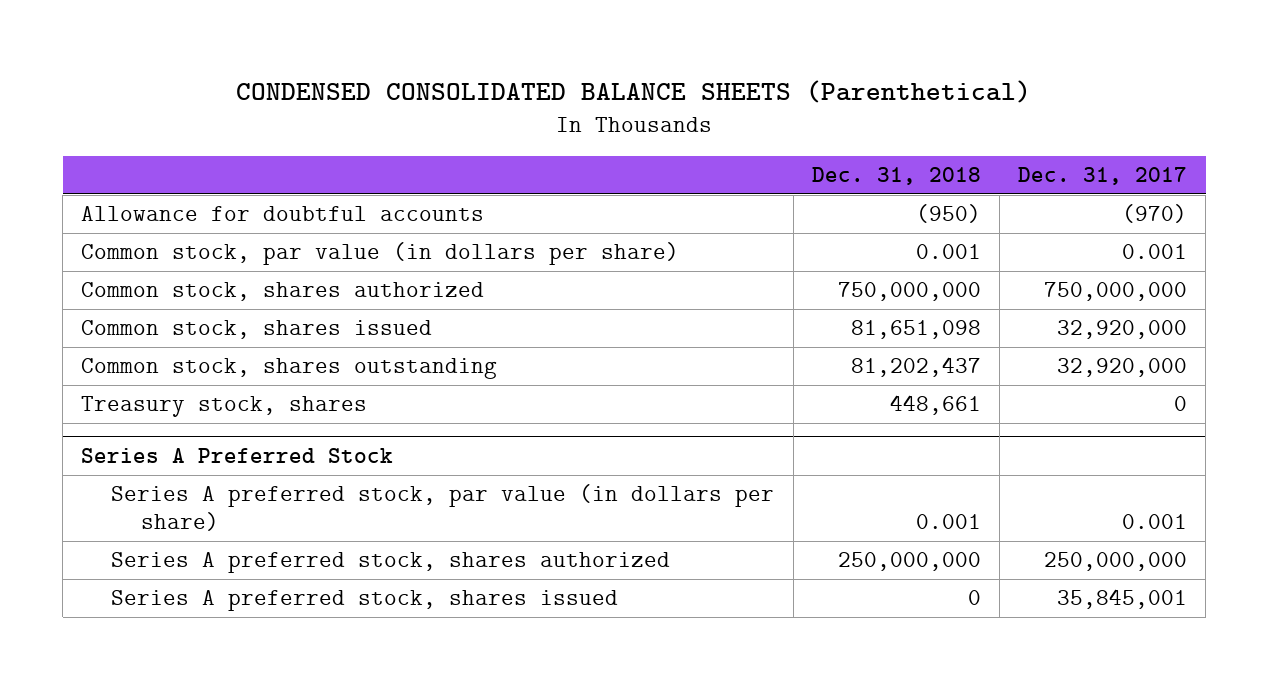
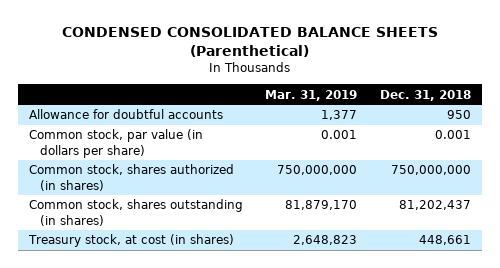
[1018,167,1188,186] Dec. 31, 2017 -> none
none -> [265,89,358,101] Mar. 31, 2019
[915,204,981,224] (950) -> [446,110,471,120] 950
[81,320,433,340] Common stock, shares issued -> none
[81,448,394,464] Series A Preferred Stock -> none
[111,484,775,531] Series A preferred stock, par value (in dollars per share) -> none
[111,552,671,574] Series A preferred stock, shares authorized -> none
[111,590,619,612] Series A preferred stock, shares issued -> none
[81,282,485,302] Common stock, shares authorized -> [29,164,235,191] Common stock, shares authorized (in shares)
[81,358,498,380] Common stock, shares outstanding -> [29,199,244,226] Common stock, shares outstanding (in shares)
[81,396,368,418] Treasury stock, shares -> [28,234,235,248] Treasury stock, at cost (in shares)

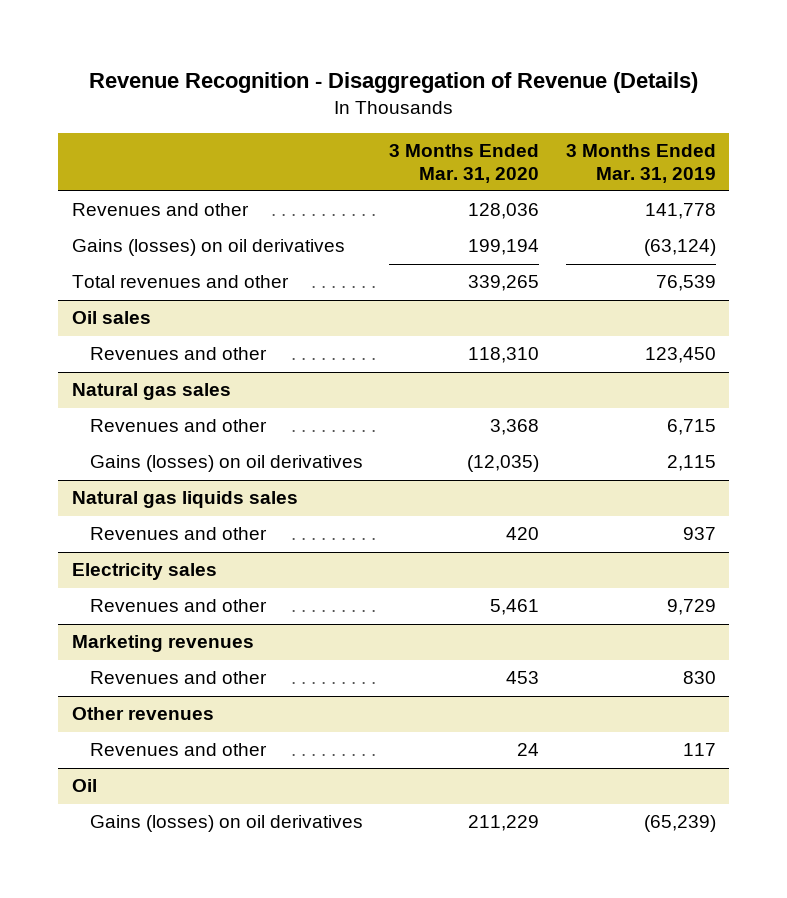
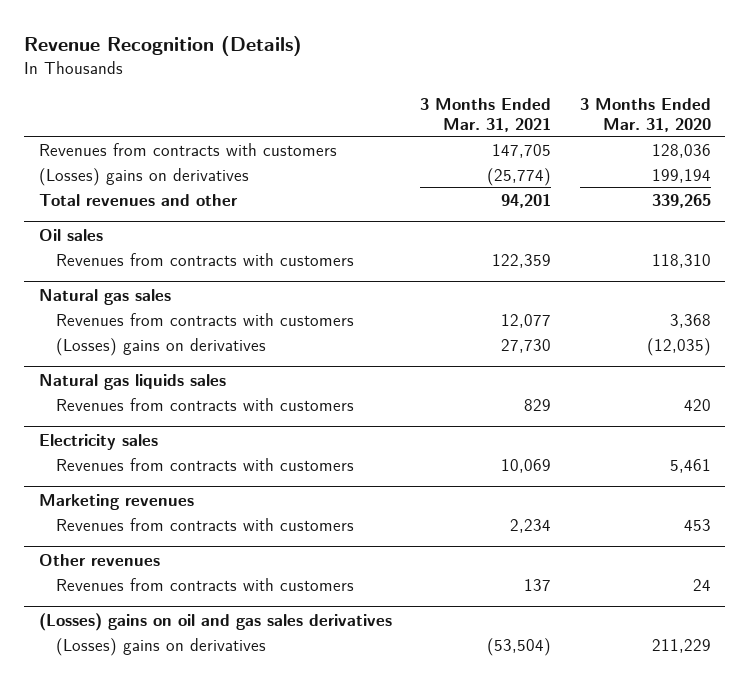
[88,71,698,93] Revenue Recognition - Disaggregation of Revenue (Details) -> [24,35,303,56] Revenue Recognition (Details)
[565,144,716,183] 3 Months Ended Mar. 31, 2019 -> none
none -> [420,97,552,132] 3 Months Ended Mar. 31, 2021
[71,203,249,217] Revenues and other -> [38,142,337,156] Revenues from contracts with customers
[71,239,345,257] Gains (losses) on oil derivatives -> [38,167,249,186] (Losses) gains on derivatives
[89,347,267,361] Revenues and other -> [56,252,355,266] Revenues from contracts with customers
[89,419,267,433] Revenues and other -> [56,312,355,326] Revenues from contracts with customers
[89,455,363,473] Gains (losses) on oil derivatives -> [56,337,267,356] (Losses) gains on derivatives
[89,527,267,541] Revenues and other -> [56,397,355,411] Revenues from contracts with customers
[89,599,267,613] Revenues and other -> [56,457,355,471] Revenues from contracts with customers
[89,671,267,685] Revenues and other -> [56,517,355,531] Revenues from contracts with customers
[89,743,267,757] Revenues and other -> [56,577,355,591] Revenues from contracts with customers
[71,779,97,793] Oil -> [38,612,392,631] (Losses) gains on oil and gas sales derivatives
[89,815,363,833] Gains (losses) on oil derivatives -> [56,637,267,656] (Losses) gains on derivatives

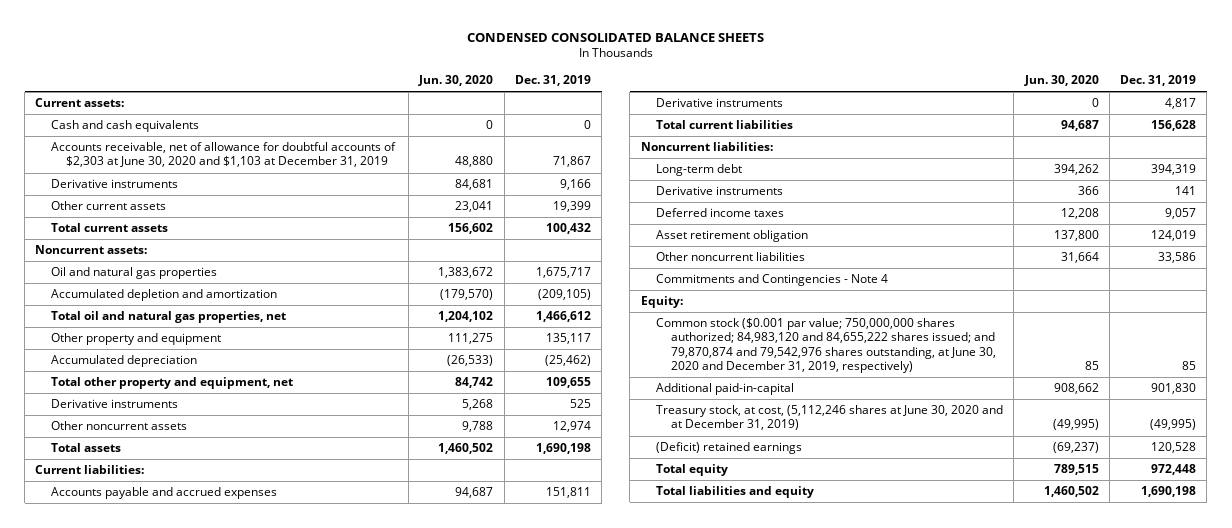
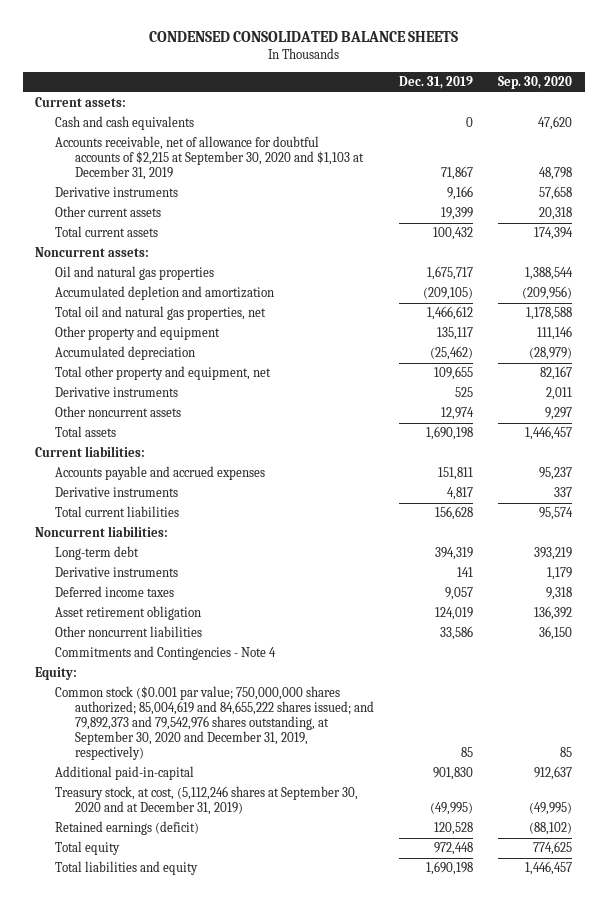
[418,75,494,87] Jun. 30, 2020 -> none
none -> [498,76,573,90] Sep. 30, 2020
[50,142,396,168] Accounts receivable, net of allowance for doubtful accounts of $2,303 at June 30, 2020 and $1,103 at December 31, 2019 -> [55,136,364,181] Accounts receivable, net of allowance for doubtful accounts of $2,215 at September 30, 2020 and $1,103 at December 31, 2019
[655,318,997,373] Common stock ($0.001 par value; 750,000,000 shares authorized; 84,983,120 and 84,655,222 shares issued; and 79,870,874 and 79,542,976 shares outstanding, at June 30, 2020 and December 31, 2019, respectively) -> [55,686,374,761] Common stock ($0.001 par value; 750,000,000 shares authorized; 85,004,619 and 84,655,222 shares issued; and 79,892,373 and 79,542,976 shares outstanding, at September 30, 2020 and December 31, 2019, respectively)
[655,405,1003,431] Treasury stock, at cost, (5,112,246 shares at June 30, 2020 and at December 31, 2019) -> [55,786,359,816] Treasury stock, at cost, (5,112,246 shares at September 30, 2020 and at December 31, 2019)
[655,442,802,455] (Deficit) retained earnings -> [55,821,200,836] Retained earnings (deficit)

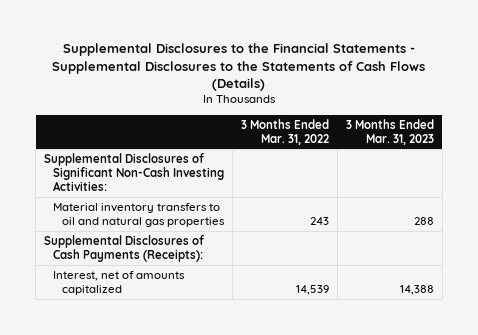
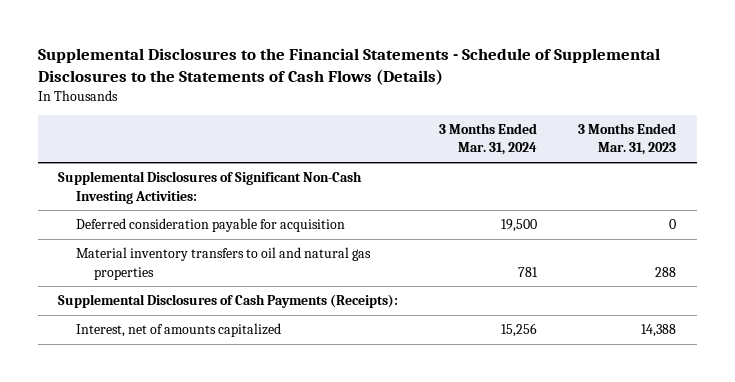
[51,43,425,92] Supplemental Disclosures to the Financial Statements - Supplemental Disclosures to the Statements of Cash Flows (Details) -> [37,47,660,85] Supplemental Disclosures to the Financial Statements - Schedule of Supplemental Disclosures to the Statements of Cash Flows (Details)
[240,118,329,145] 3 Months Ended Mar. 31, 2022 -> none
none -> [439,123,538,156] 3 Months Ended Mar. 31, 2024
none -> [76,218,346,233] Deferred consideration payable for acquisition

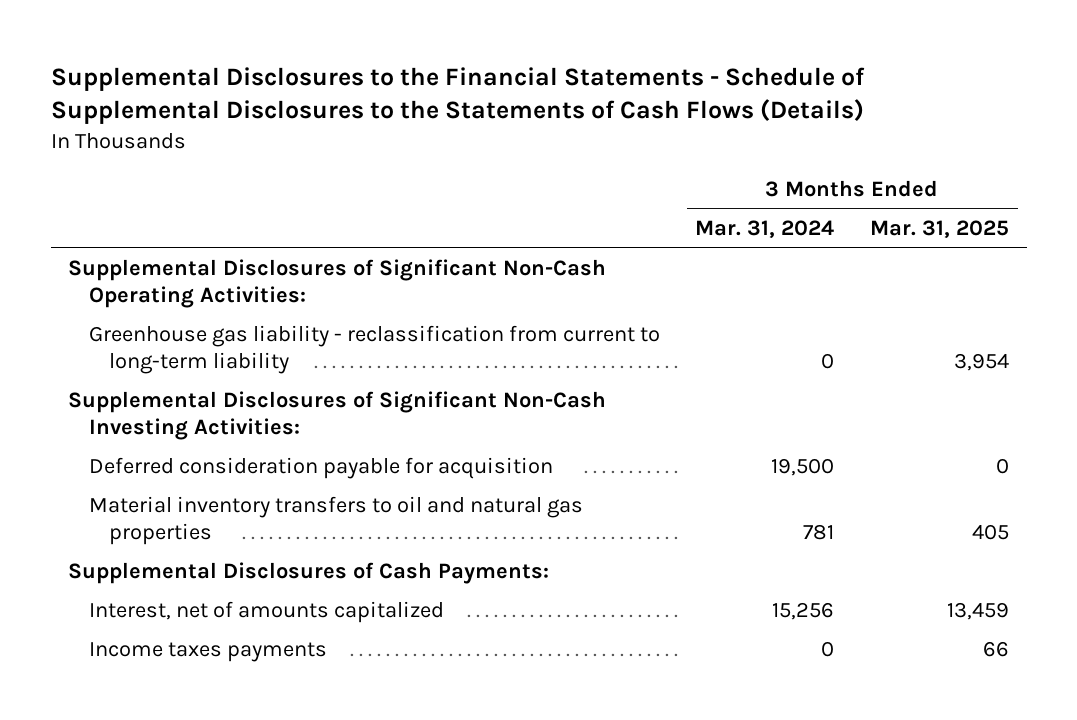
[578,123,677,156] 3 Months Ended Mar. 31, 2023 -> none
none -> [869,220,1009,239] Mar. 31, 2025
none -> [68,259,607,309] Supplemental Disclosures of Significant Non-Cash Operating Activities:
none -> [88,325,660,375] Greenhouse gas liability - reclassification from current to long-term liability
[58,294,399,309] Supplemental Disclosures of Cash Payments (Receipts): -> [68,562,550,585] Supplemental Disclosures of Cash Payments:
none -> [88,642,327,663] Income taxes payments

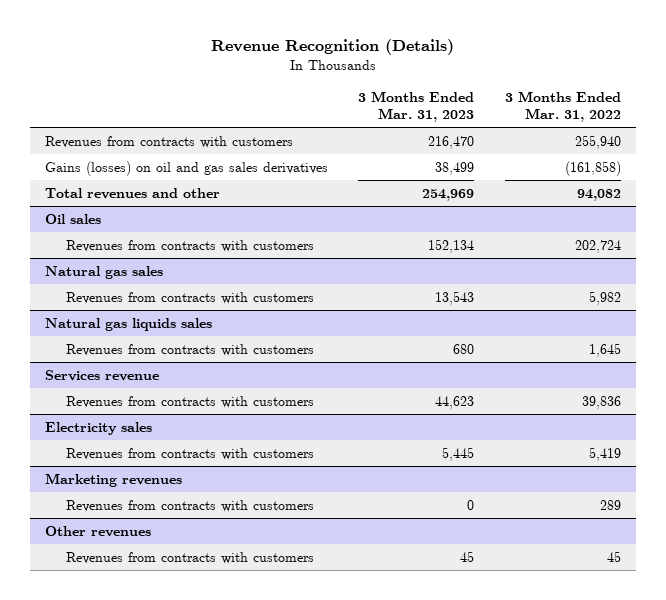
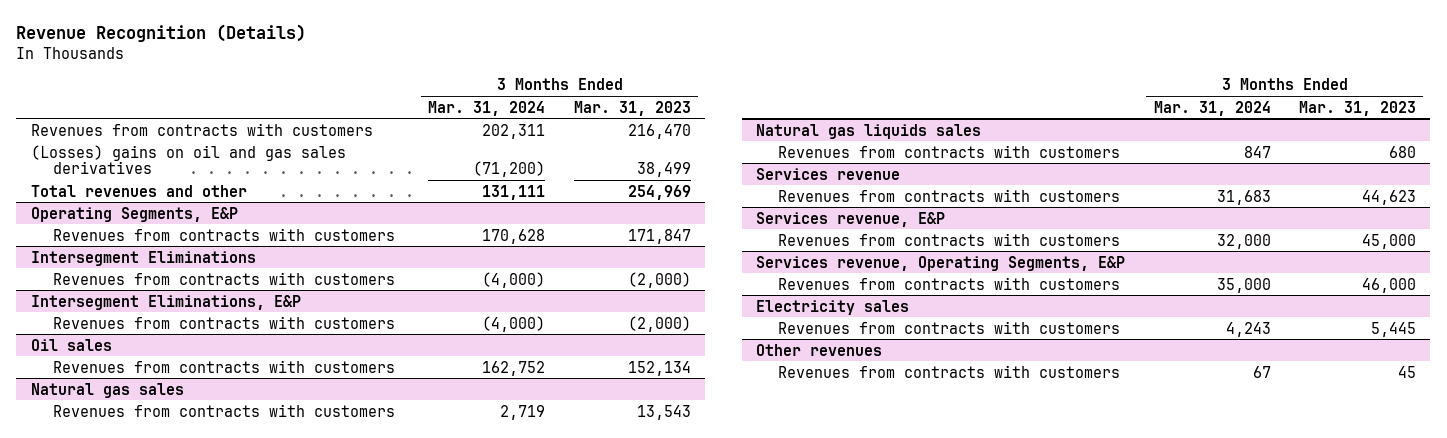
[504,90,621,122] 3 Months Ended Mar. 31, 2022 -> none
none -> [428,100,546,116] Mar. 31, 2024
[44,160,328,176] Gains (losses) on oil and gas sales derivatives -> [30,144,346,175] (Losses) gains on oil and gas sales derivatives
none -> [30,206,238,222] Operating Segments, E&P
none -> [52,227,395,241] Revenues from contracts with customers
none -> [30,250,256,266] Intersegment Eliminations
none -> [52,271,395,285] Revenues from contracts with customers
none -> [30,294,301,310] Intersegment Eliminations, E&P
none -> [52,315,395,329] Revenues from contracts with customers
none -> [756,211,946,227] Services revenue, E&P
none -> [777,232,1120,246] Revenues from contracts with customers
none -> [756,255,1126,271] Services revenue, Operating Segments, E&P
none -> [777,276,1120,290] Revenues from contracts with customers
[44,472,182,487] Marketing revenues -> none
[65,499,314,512] Revenues from contracts with customers -> none

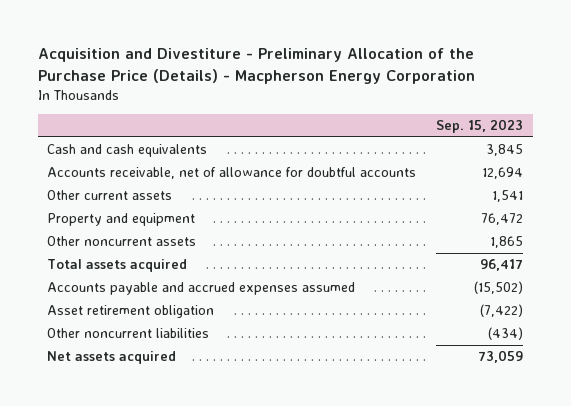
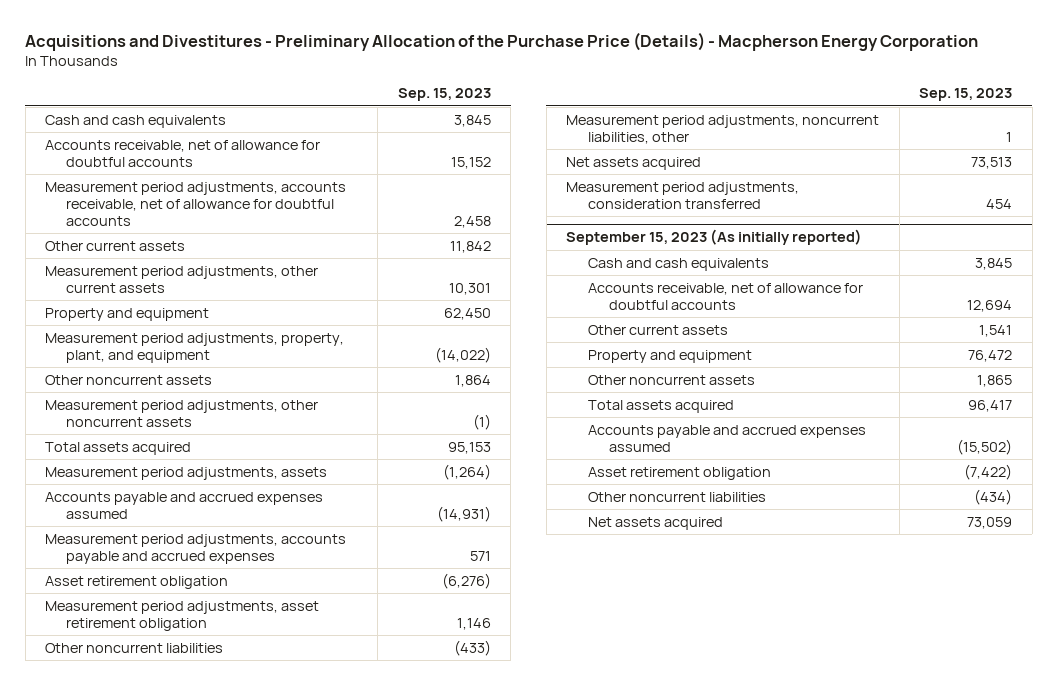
[37,48,475,85] Acquisition and Divestiture - Preliminary Allocation of the Purchase Price (Details) - Macpherson Energy Corporation -> [25,32,979,52] Acquisitions and Divestitures - Preliminary Allocation of the Purchase Price (Details) - Macpherson Energy Corporation
none -> [44,139,320,167] Accounts receivable, net of allowance for doubtful accounts
none -> [44,181,346,227] Measurement period adjustments, accounts receivable, net of allowance for doubtful accounts
none -> [44,240,185,251] Other current assets
none -> [44,265,318,293] Measurement period adjustments, other current assets
none -> [44,307,209,321] Property and equipment
none -> [44,332,344,363] Measurement period adjustments, property, plant, and equipment
none -> [44,374,212,385] Other noncurrent assets
none -> [44,399,318,427] Measurement period adjustments, other noncurrent assets
none -> [44,441,191,455] Total assets acquired
none -> [44,466,327,480] Measurement period adjustments, assets
none -> [44,491,323,519] Accounts payable and accrued expenses assumed
none -> [44,533,346,564] Measurement period adjustments, accounts payable and accrued expenses
none -> [44,575,228,589] Asset retirement obligation
none -> [44,600,319,631] Measurement period adjustments, asset retirement obligation
none -> [44,642,223,653] Other noncurrent liabilities
none -> [566,114,880,144] Measurement period adjustments, noncurrent liabilities, other
none -> [566,156,702,170] Net assets acquired
none -> [566,181,800,209] Measurement period adjustments, consideration transferred
none -> [566,229,863,246] September 15, 2023 (As initially reported)
none -> [587,257,769,271] Cash and cash equivalents

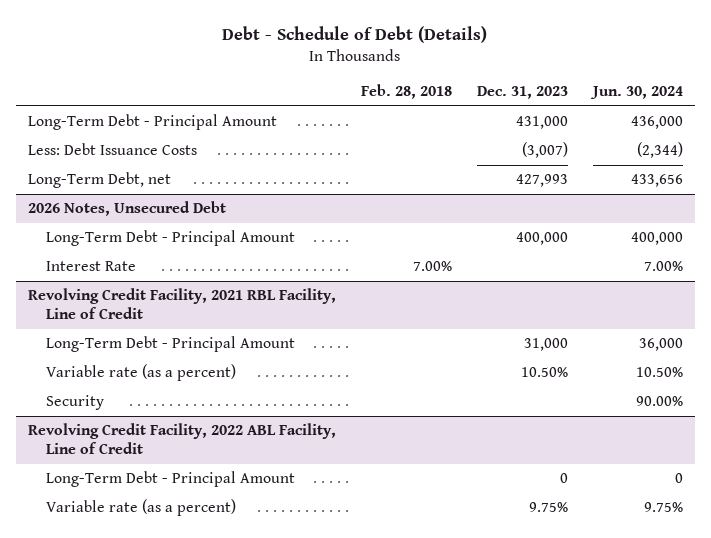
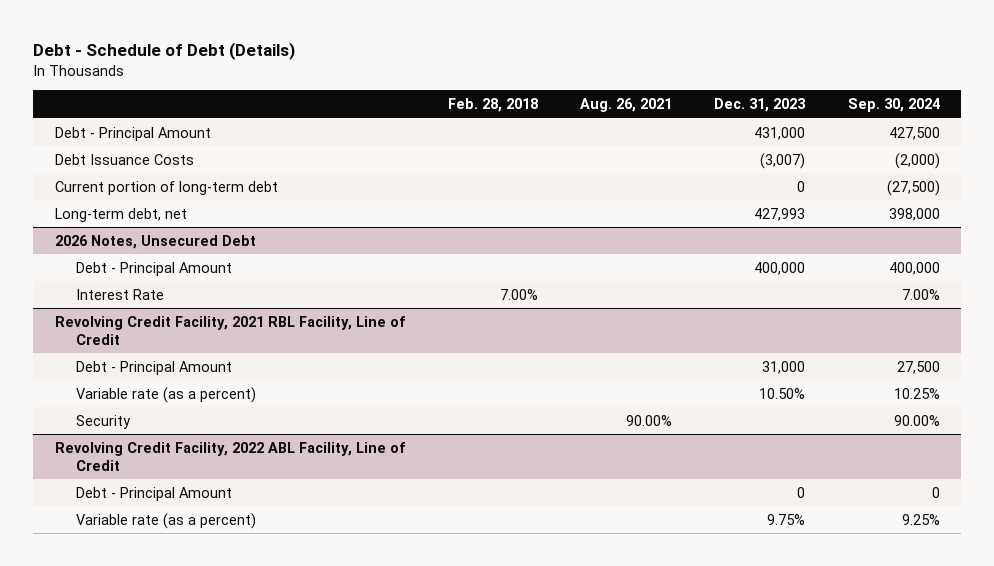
[589,86,683,100] Jun. 30, 2024 -> none
none -> [580,98,673,113] Aug. 26, 2021
none -> [847,98,940,113] Sep. 30, 2024
[28,114,278,131] Long-Term Debt - Principal Amount -> [54,126,211,141] Debt - Principal Amount
[28,143,198,156] Less: Debt Issuance Costs -> [54,153,194,165] Debt Issuance Costs
none -> [54,180,278,195] Current portion of long-term debt
[28,172,172,189] Long-Term Debt, net -> [54,207,187,222] Long-term debt, net
[46,230,296,247] Long-Term Debt - Principal Amount -> [75,261,232,276] Debt - Principal Amount
[46,336,296,353] Long-Term Debt - Principal Amount -> [75,360,232,375] Debt - Principal Amount
[46,471,296,488] Long-Term Debt - Principal Amount -> [75,486,232,501] Debt - Principal Amount

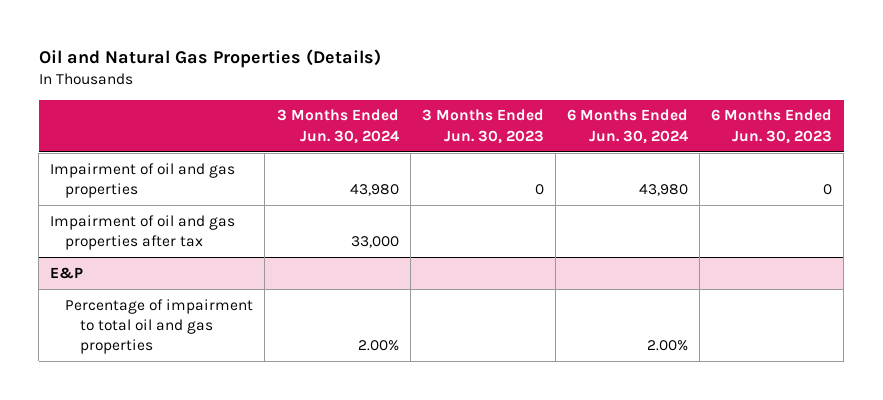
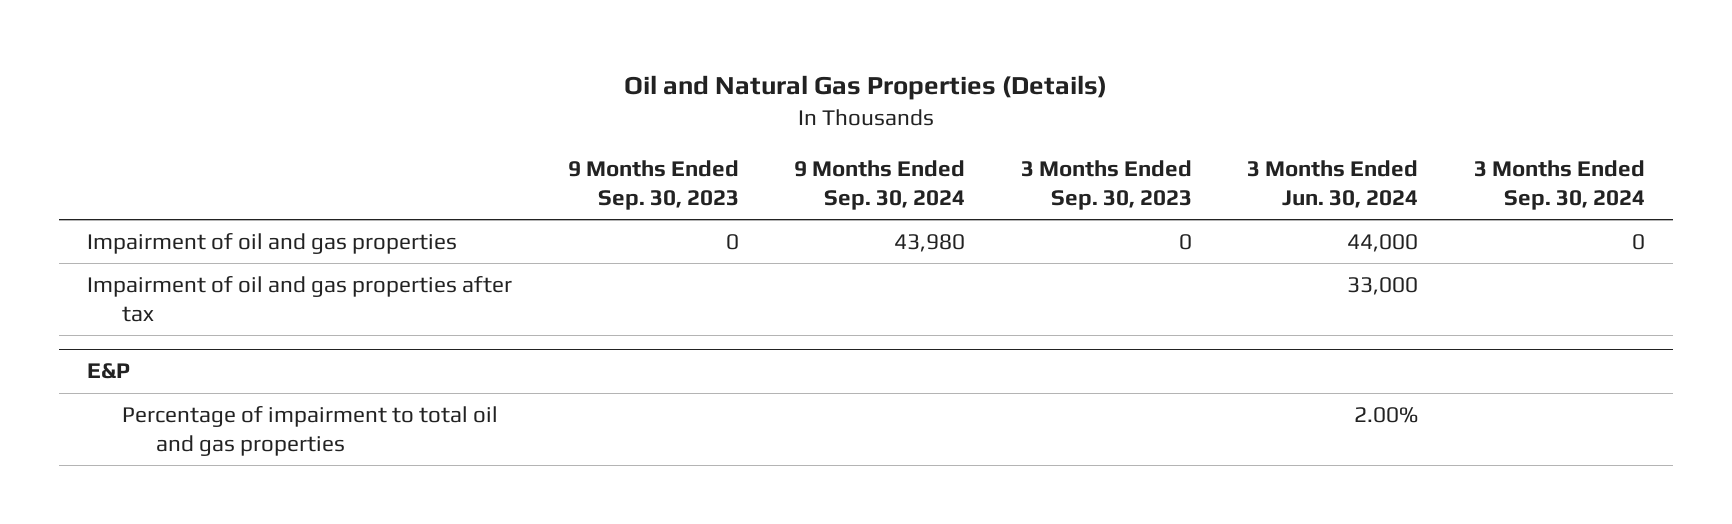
[421,109,544,144] 3 Months Ended Jun. 30, 2023 -> none
[566,109,688,144] 6 Months Ended Jun. 30, 2024 -> none
[711,109,833,144] 6 Months Ended Jun. 30, 2023 -> none
none -> [567,159,739,210] 9 Months Ended Sep. 30, 2023
none -> [794,159,966,210] 9 Months Ended Sep. 30, 2024
none -> [1020,159,1192,210] 3 Months Ended Sep. 30, 2023
none -> [1473,159,1645,210] 3 Months Ended Sep. 30, 2024
[349,184,399,197] 43,980 -> [1347,233,1419,252] 44,000

